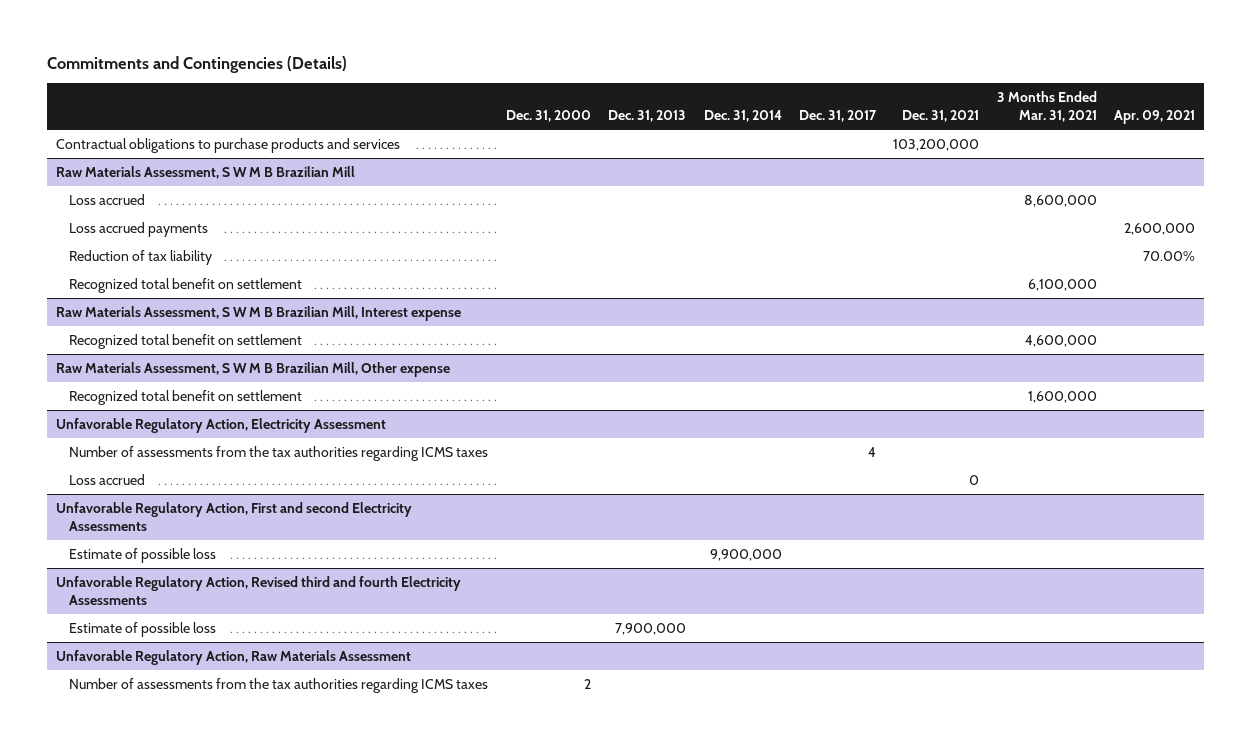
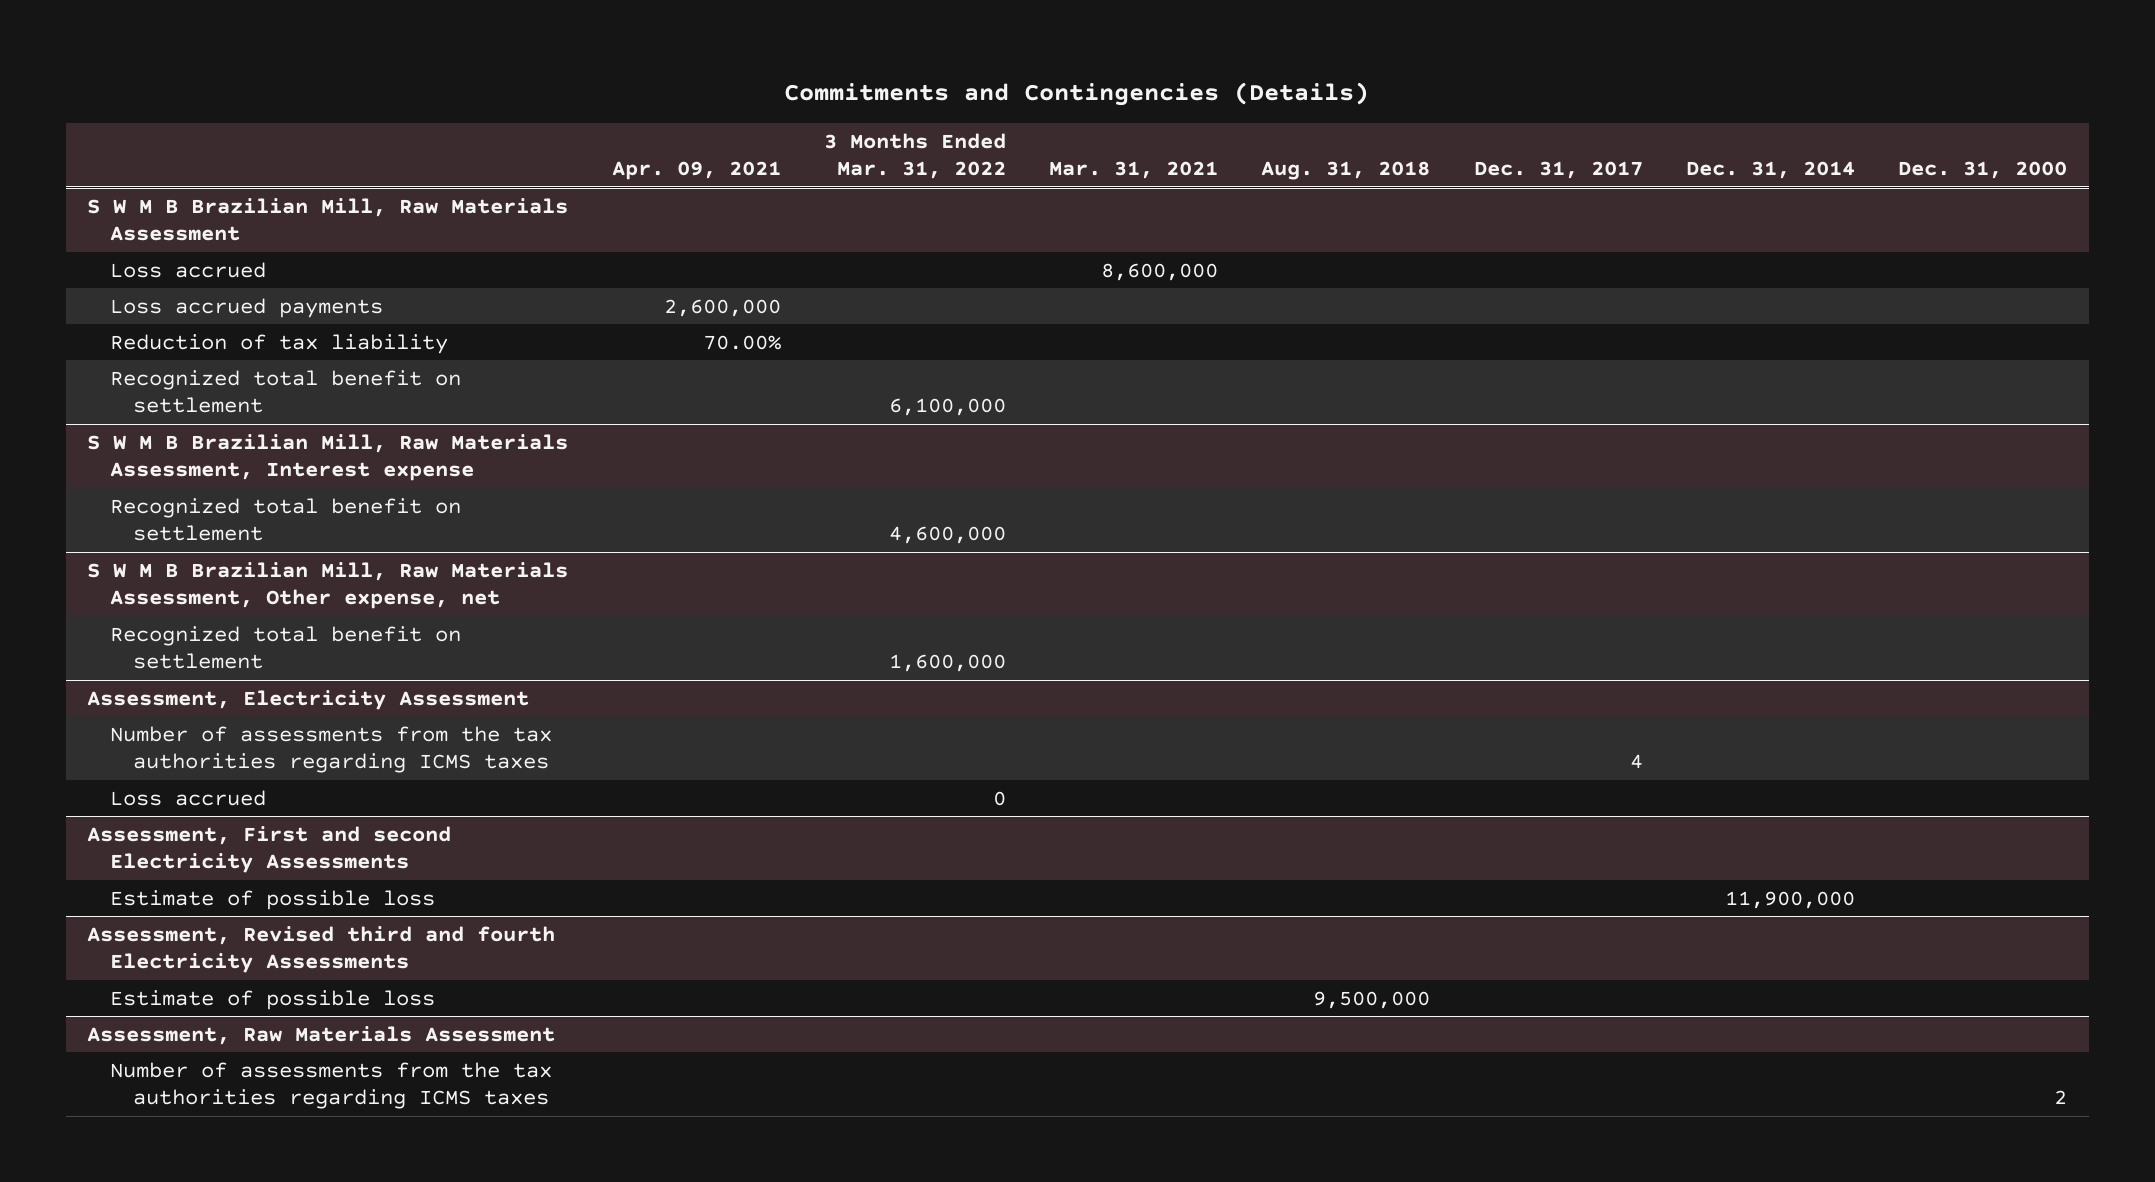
[608,109,687,122] Dec. 31, 2013 -> none
[902,109,980,122] Dec. 31, 2021 -> none
[996,91,1097,122] 3 Months Ended Mar. 31, 2021 -> none
none -> [823,132,1006,180] 3 Months Ended Mar. 31, 2022
none -> [1049,161,1219,180] Mar. 31, 2021
none -> [1261,161,1431,181] Aug. 31, 2018
[55,138,400,154] Contractual obligations to purchase products and services -> none
[55,166,355,180] Raw Materials Assessment, S W M B Brazilian Mill -> [87,197,569,242] S W M B Brazilian Mill, Raw Materials Assessment
[55,306,461,322] Raw Materials Assessment, S W M B Brazilian Mill, Interest expense -> [87,433,569,482] S W M B Brazilian Mill, Raw Materials Assessment, Interest expense
[55,362,450,378] Raw Materials Assessment, S W M B Brazilian Mill, Other expense -> [87,561,569,610] S W M B Brazilian Mill, Raw Materials Assessment, Other expense, net
[55,418,386,434] Unfavorable Regulatory Action, Electricity Assessment -> [87,689,530,710] Assessment, Electricity Assessment
[55,502,412,531] Unfavorable Regulatory Action, First and second Electricity Assessments -> [87,825,452,874] Assessment, First and second Electricity Assessments
[709,549,782,562] 9,900,000 -> [1725,890,1856,909] 11,900,000
[55,576,461,605] Unfavorable Regulatory Action, Revised third and fourth Electricity Assessments -> [87,925,556,974] Assessment, Revised third and fourth Electricity Assessments
[55,650,411,666] Unfavorable Regulatory Action, Raw Materials Assessment -> [87,1025,556,1045] Assessment, Raw Materials Assessment

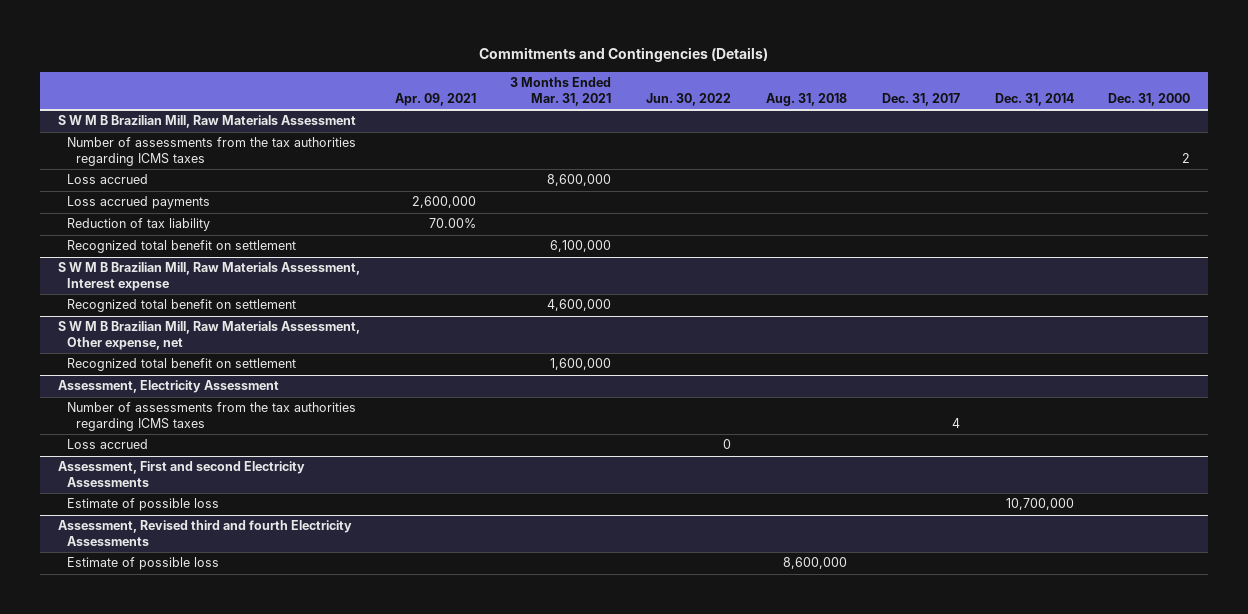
[823,132,1006,180] 3 Months Ended Mar. 31, 2022 -> none
[1049,161,1219,180] Mar. 31, 2021 -> none
none -> [510,77,612,106] 3 Months Ended Mar. 31, 2021
none -> [646,92,732,106] Jun. 30, 2022
none -> [66,137,356,167] Number of assessments from the tax authorities regarding ICMS taxes
[1725,890,1856,909] 11,900,000 -> [1005,498,1074,511] 10,700,000
[87,1025,556,1045] Assessment, Raw Materials Assessment -> none
[110,1061,553,1110] Number of assessments from the tax authorities regarding ICMS taxes -> none
[1313,990,1431,1009] 9,500,000 -> [783,557,848,570] 8,600,000

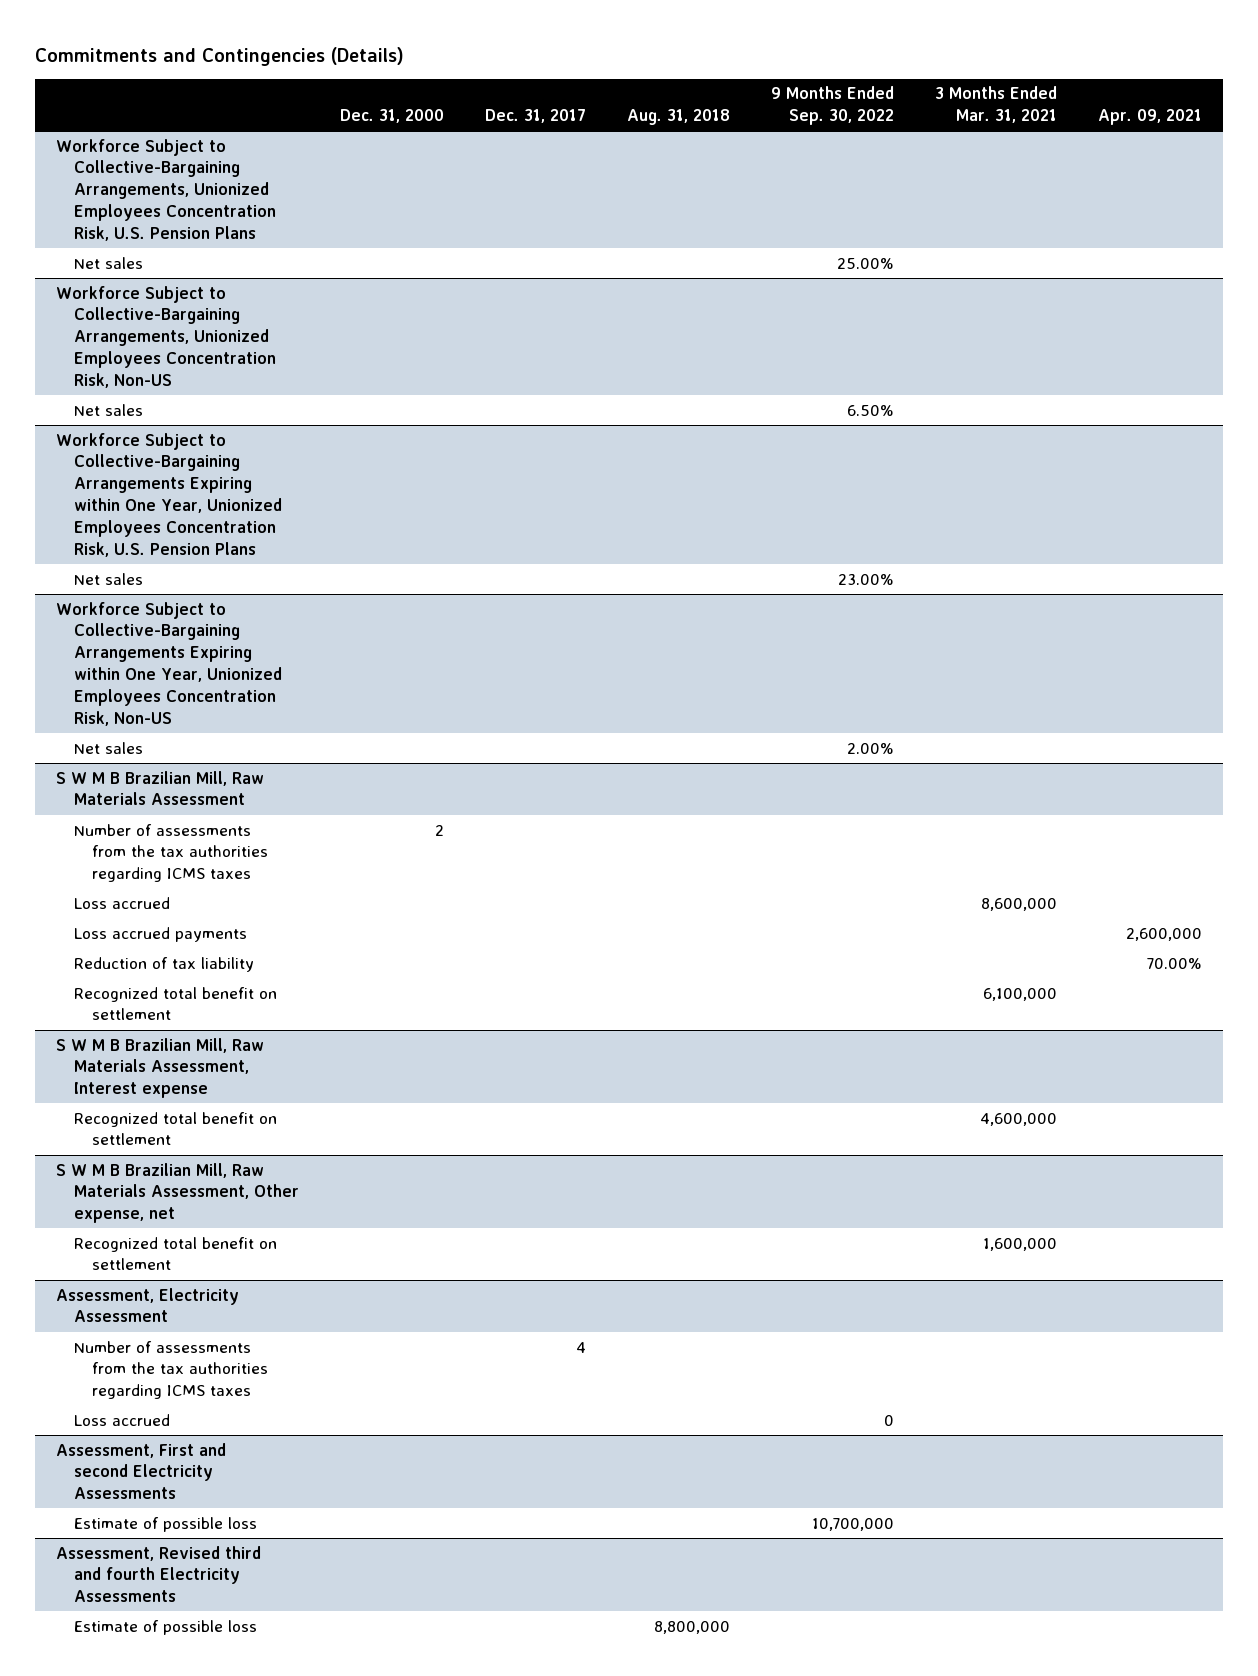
[646,92,732,106] Jun. 30, 2022 -> none
[994,92,1074,106] Dec. 31, 2014 -> none
none -> [771,86,895,126] 9 Months Ended Sep. 30, 2022
none -> [55,138,276,242] Workforce Subject to Collective-Bargaining Arrangements, Unionized Employees Concentration Risk, U.S. Pension Plans
none -> [73,256,143,269] Net sales
none -> [55,285,276,389] Workforce Subject to Collective-Bargaining Arrangements, Unionized Employees Concentration Risk, Non-US
none -> [73,403,143,416] Net sales
none -> [55,432,282,557] Workforce Subject to Collective-Bargaining Arrangements Expiring within One Year, Unionized Employees Concentration Risk, U.S. Pension Plans
none -> [73,572,143,585] Net sales
none -> [55,601,282,726] Workforce Subject to Collective-Bargaining Arrangements Expiring within One Year, Unionized Employees Concentration Risk, Non-US
none -> [73,741,143,754] Net sales
[783,557,848,570] 8,600,000 -> [654,1620,731,1634] 8,800,000

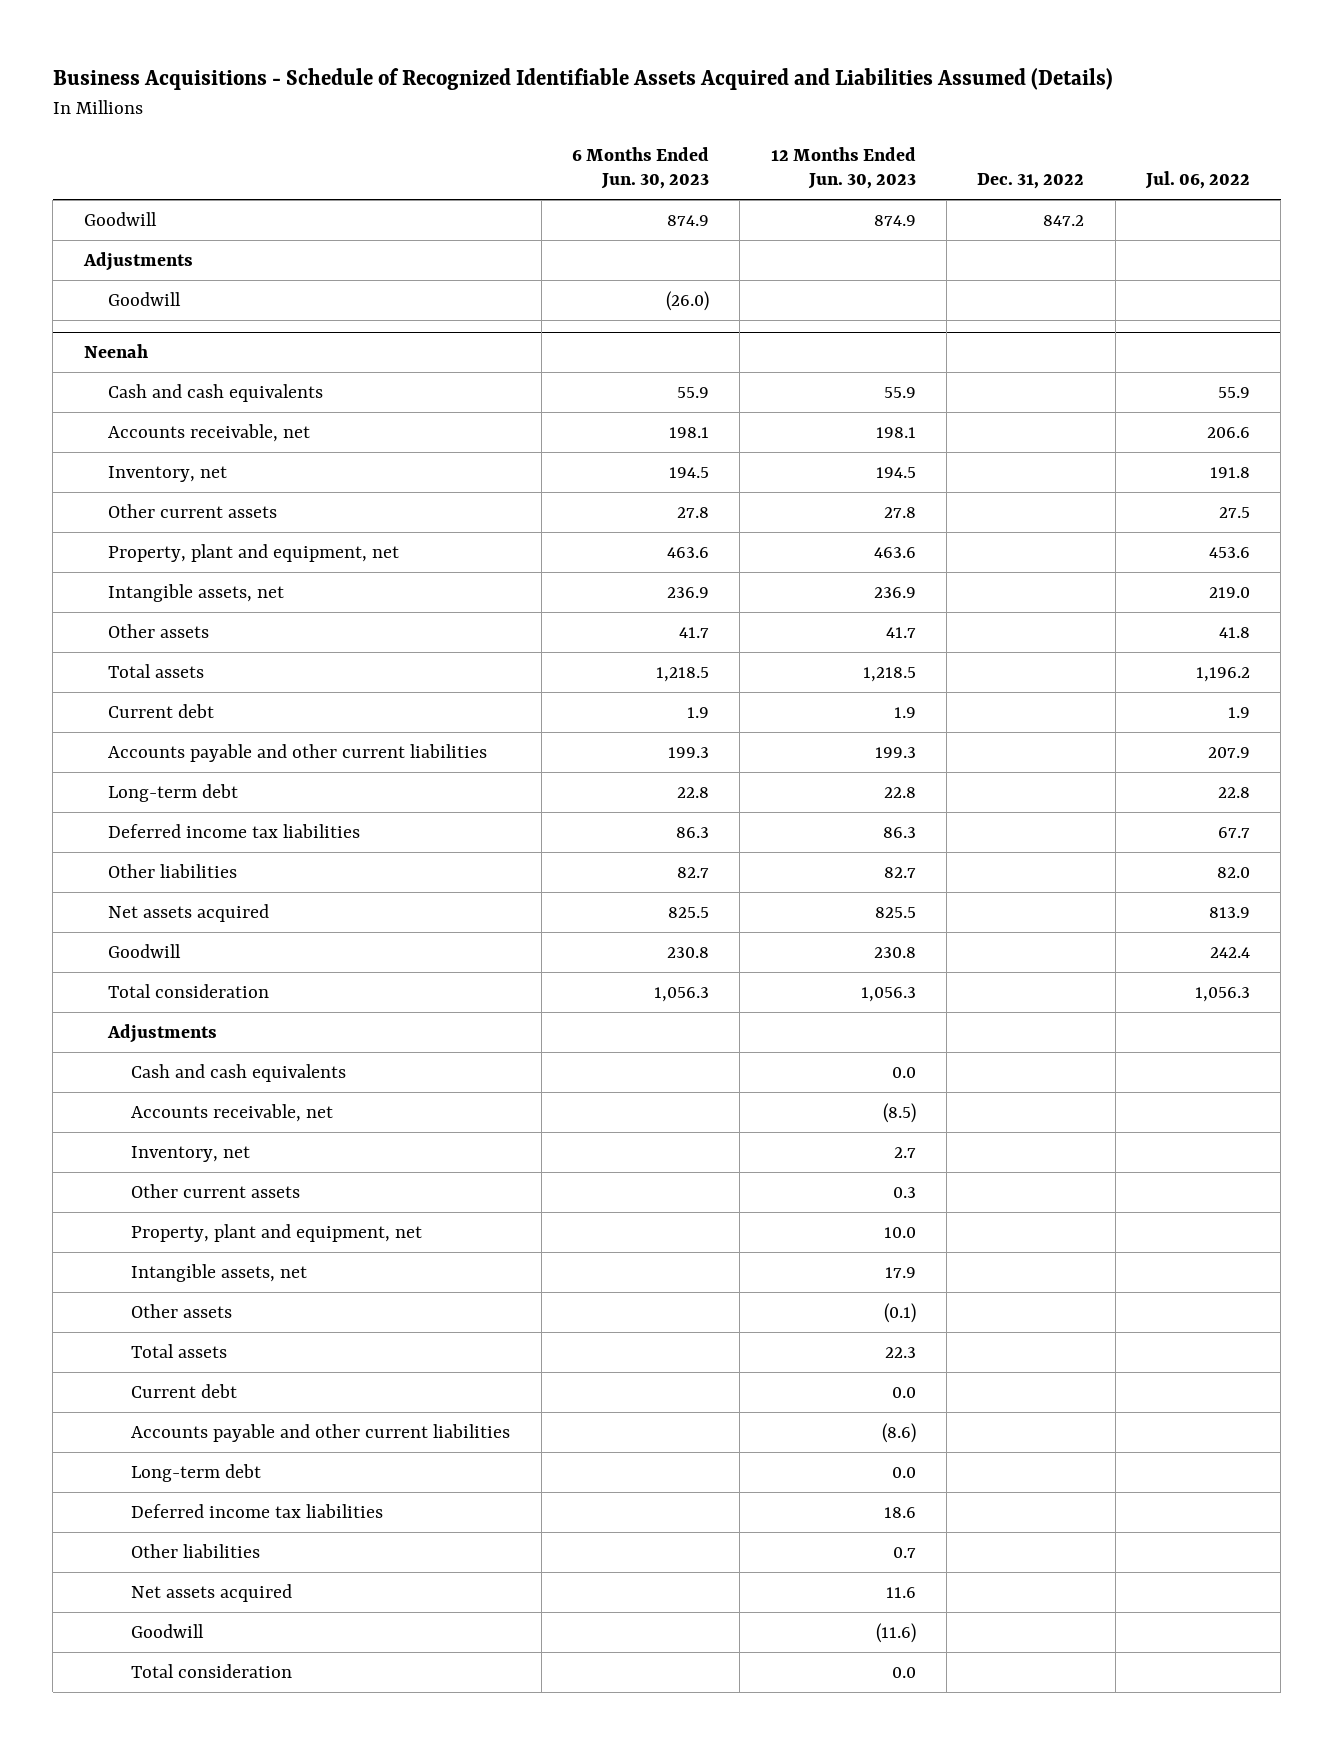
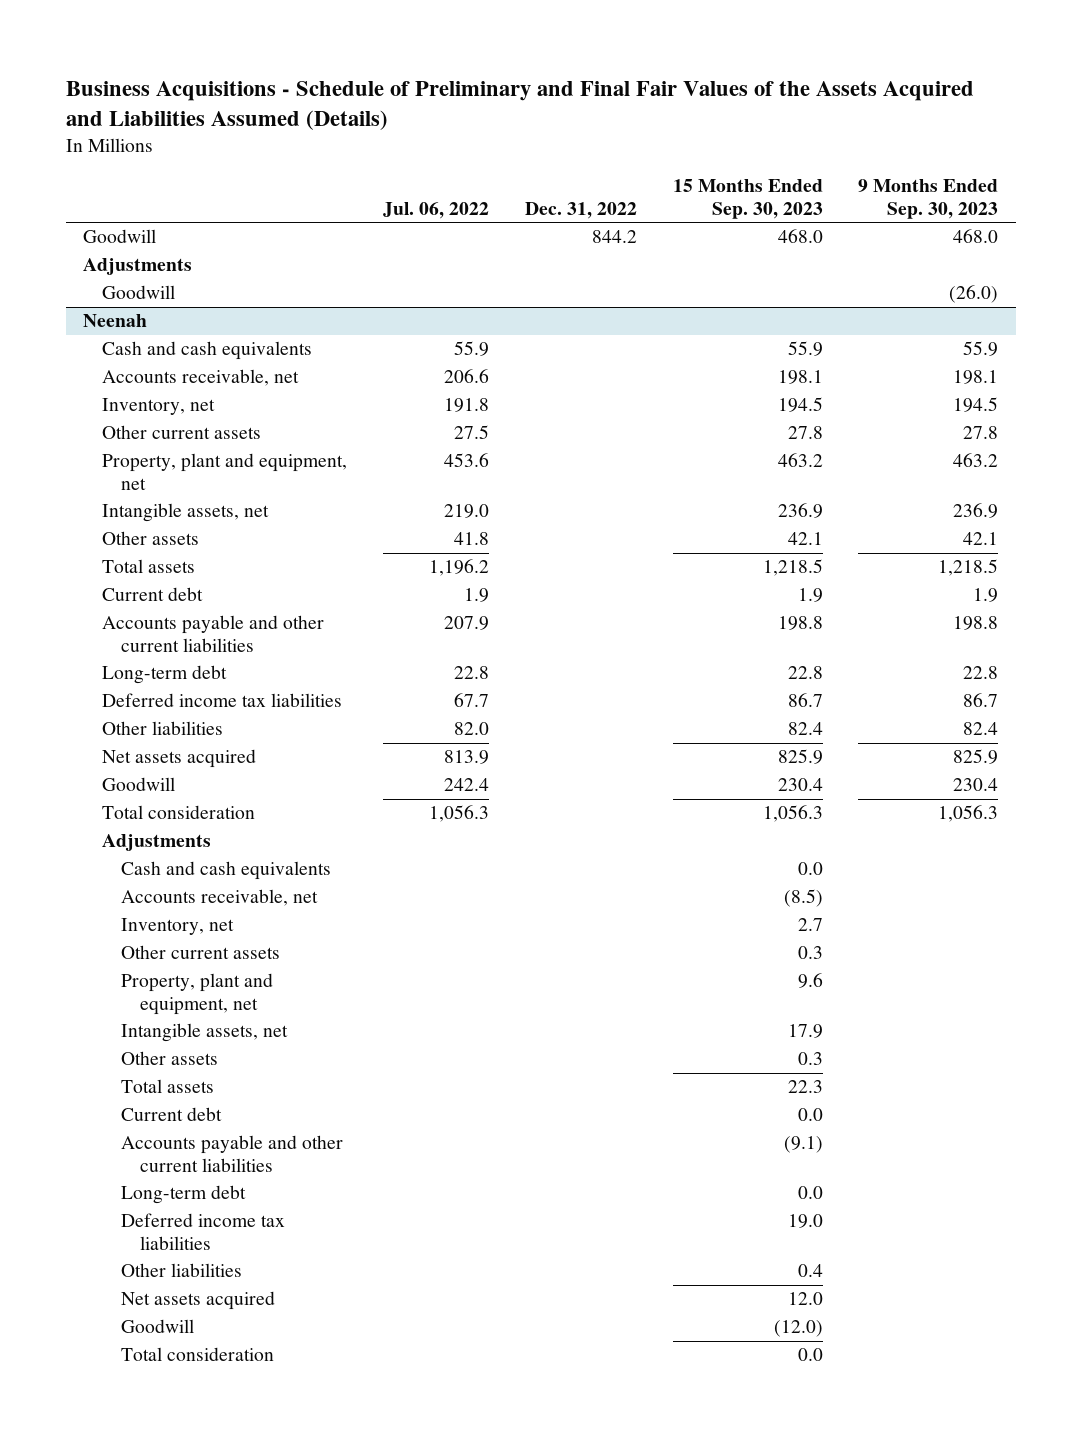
[52,68,1113,91] Business Acquisitions - Schedule of Recognized Identifiable Assets Acquired and Liabilities Assumed (Details) -> [65,80,974,131] Business Acquisitions - Schedule of Preliminary and Final Fair Values of the Assets Acquired and Liabilities Assumed (Details)
[572,146,710,190] 6 Months Ended Jun. 30, 2023 -> none
[770,146,916,190] 12 Months Ended Jun. 30, 2023 -> none
none -> [672,179,823,219] 15 Months Ended Sep. 30, 2023
none -> [858,179,999,219] 9 Months Ended Sep. 30, 2023
[1043,215,1085,227] 847.2 -> [591,230,637,244] 844.2

